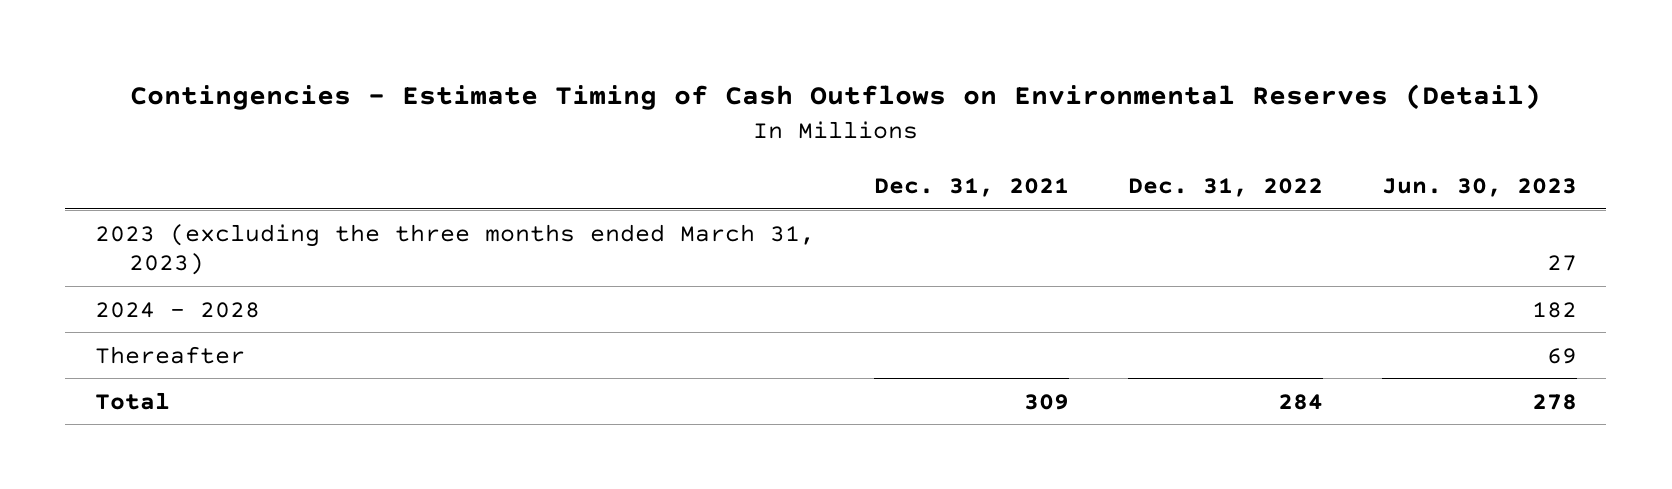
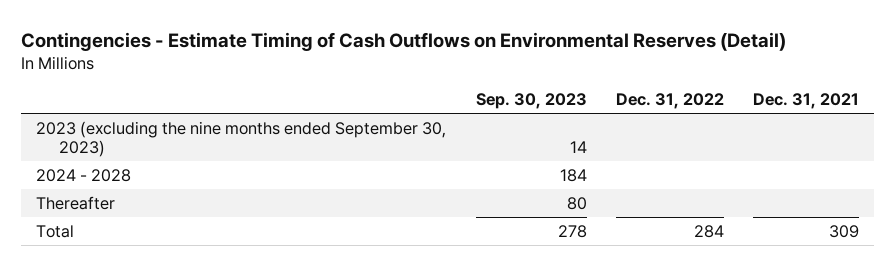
[1381,178,1577,198] Jun. 30, 2023 -> none
none -> [475,93,587,110] Sep. 30, 2023
[94,223,815,275] 2023 (excluding the three months ended March 31, 2023) -> [36,120,447,157] 2023 (excluding the nine months ended September 30, 2023)

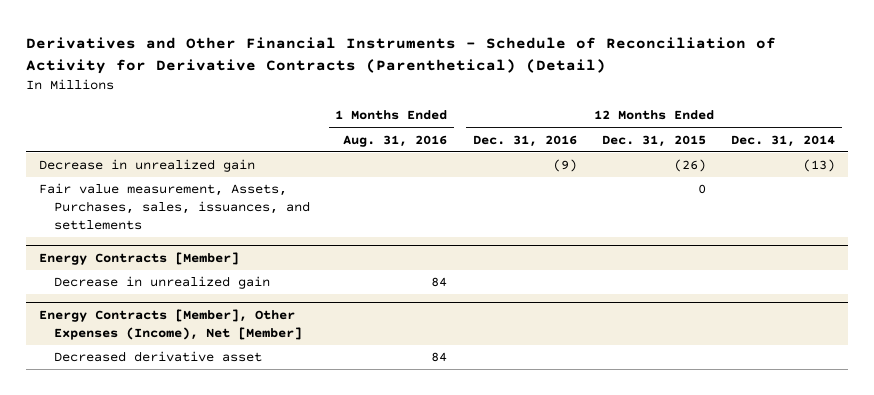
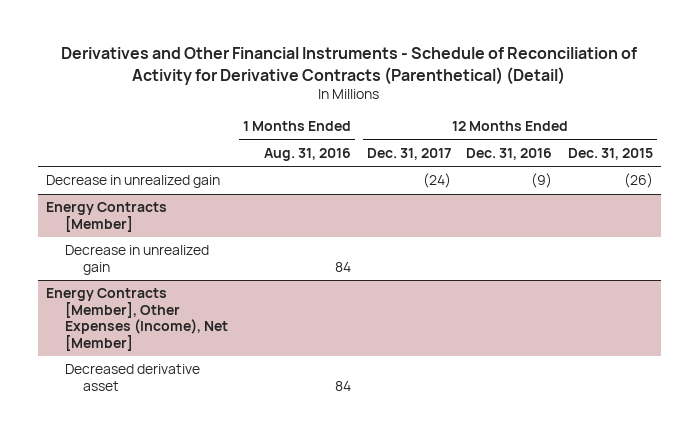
[731,134,836,147] Dec. 31, 2014 -> none
none -> [366,148,451,161] Dec. 31, 2017
[38,183,311,231] Fair value measurement, Assets, Purchases, sales, issuances, and settlements -> none

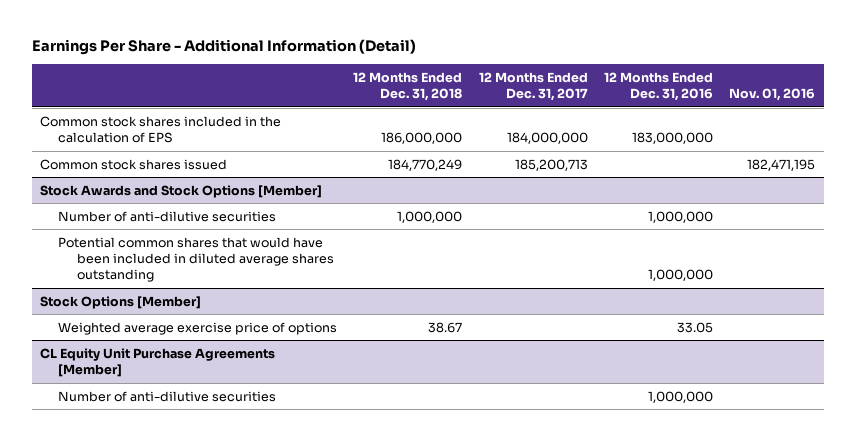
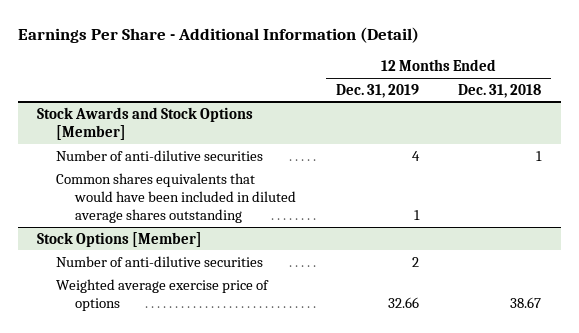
[478,71,588,102] 12 Months Ended Dec. 31, 2017 -> none
[604,71,714,102] 12 Months Ended Dec. 31, 2016 -> none
[729,88,816,102] Nov. 01, 2016 -> none
none -> [335,83,419,98] Dec. 31, 2019
[39,115,281,144] Common stock shares included in the calculation of EPS -> none
[39,158,227,170] Common stock shares issued -> none
[397,210,463,223] 1,000,000 -> [536,150,543,161] 1
[58,236,334,283] Potential common shares that would have been included in diluted average shares outstanding -> [56,172,297,224] Common shares equivalents that would have been included in diluted average shares outstanding
none -> [56,255,264,267] Number of anti-dilutive securities
[39,347,275,378] CL Equity Unit Purchase Agreements [Member] -> none
[58,390,277,402] Number of anti-dilutive securities -> none

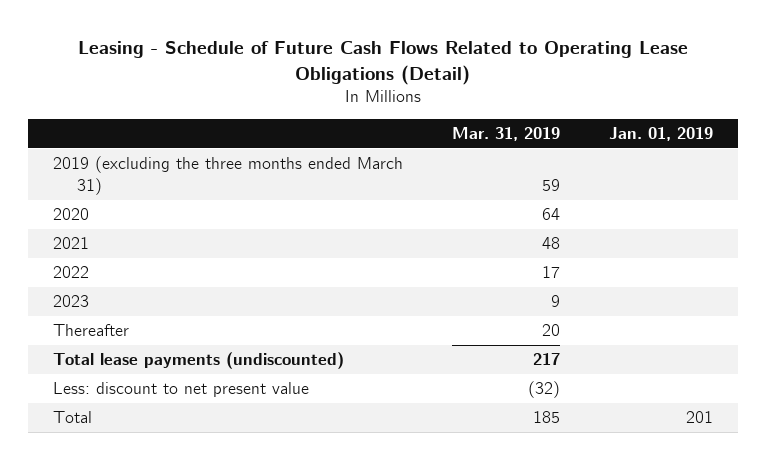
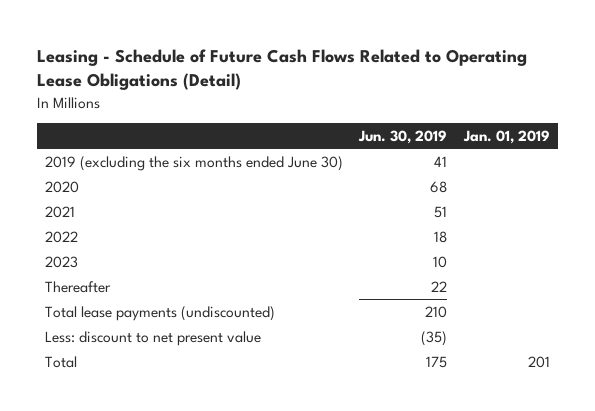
[451,126,560,141] Mar. 31, 2019 -> none
none -> [358,130,448,145] Jun. 30, 2019
[52,156,403,195] 2019 (excluding the three months ended March 31) -> [45,155,344,171] 2019 (excluding the six months ended June 30)

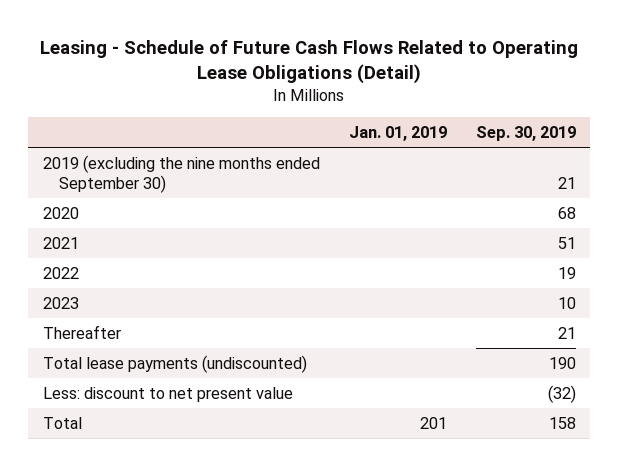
[358,130,448,145] Jun. 30, 2019 -> none
none -> [475,126,576,142] Sep. 30, 2019
[45,155,344,171] 2019 (excluding the six months ended June 30) -> [42,154,320,194] 2019 (excluding the nine months ended September 30)

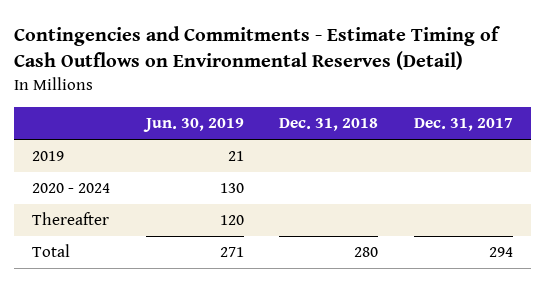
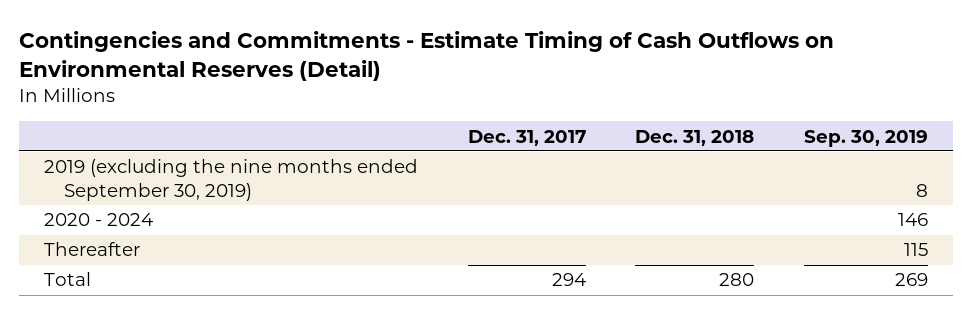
[142,118,244,133] Jun. 30, 2019 -> none
none -> [804,129,929,147] Sep. 30, 2019
[31,151,64,162] 2019 -> [44,159,419,201] 2019 (excluding the nine months ended September 30, 2019)

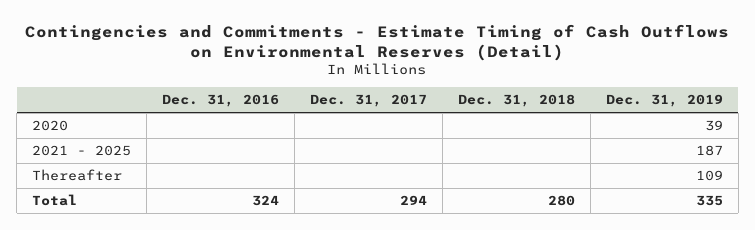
[804,129,929,147] Sep. 30, 2019 -> none
none -> [162,94,280,108] Dec. 31, 2016
none -> [605,94,723,108] Dec. 31, 2019
[44,159,419,201] 2019 (excluding the nine months ended September 30, 2019) -> none
none -> [32,120,69,132] 2020
[44,213,154,227] 2020 - 2024 -> [32,145,132,157] 2021 - 2025

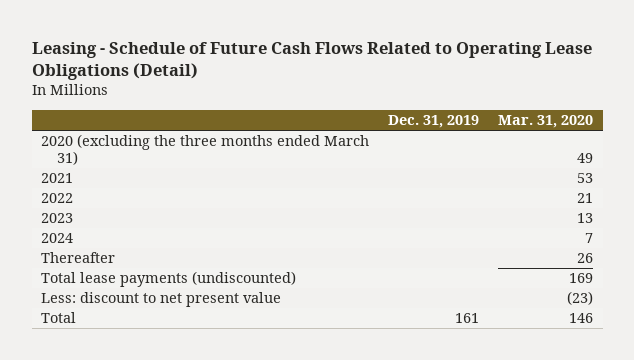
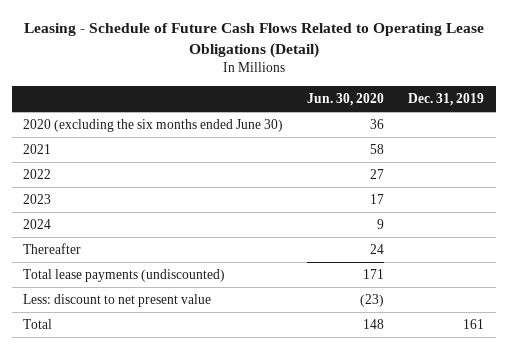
[498,115,594,129] Mar. 31, 2020 -> none
none -> [307,92,385,106] Jun. 30, 2020
[41,134,370,165] 2020 (excluding the three months ended March 31) -> [23,119,284,133] 2020 (excluding the six months ended June 30)

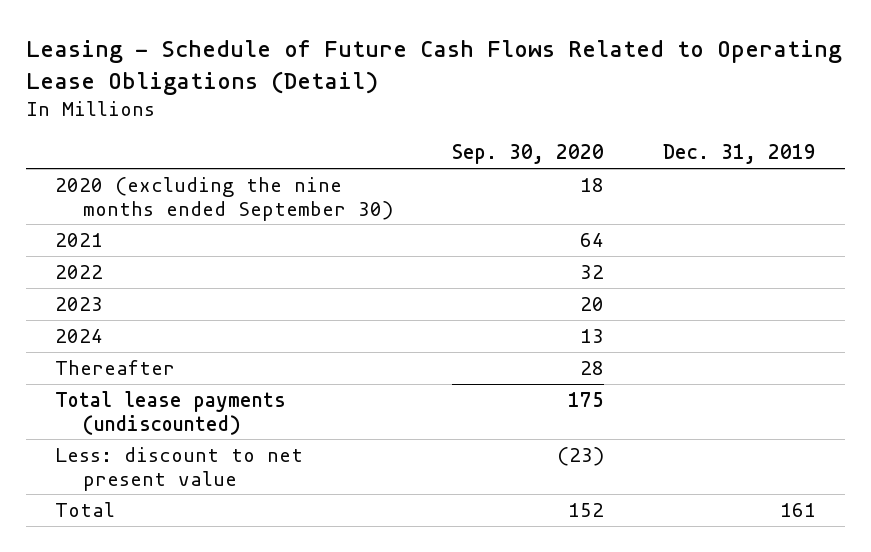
[307,92,385,106] Jun. 30, 2020 -> none
none -> [451,144,604,165] Sep. 30, 2020
[23,119,284,133] 2020 (excluding the six months ended June 30) -> [55,176,394,221] 2020 (excluding the nine months ended September 30)

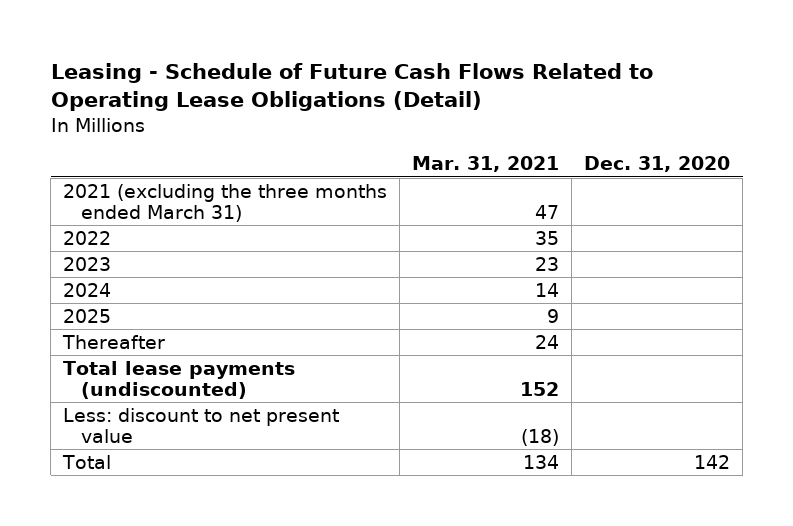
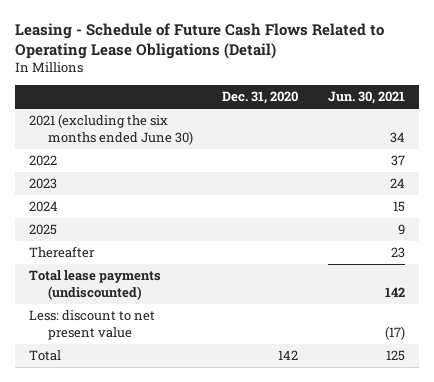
[412,156,560,173] Mar. 31, 2021 -> none
none -> [327,91,405,105] Jun. 30, 2021
[63,183,388,222] 2021 (excluding the three months ended March 31) -> [29,114,194,145] 2021 (excluding the six months ended June 30)

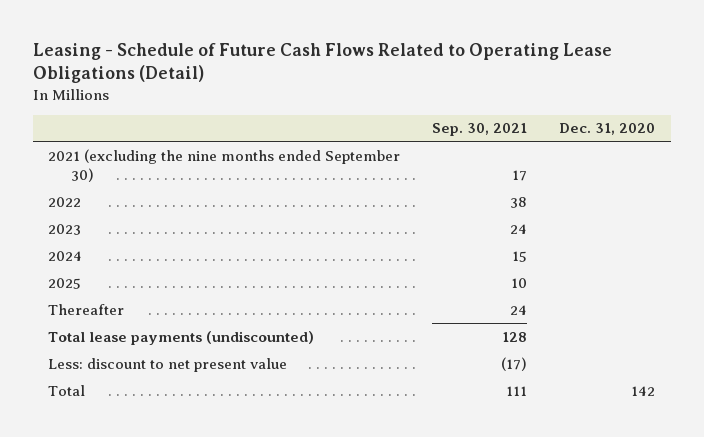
[327,91,405,105] Jun. 30, 2021 -> none
none -> [432,123,528,137] Sep. 30, 2021
[29,114,194,145] 2021 (excluding the six months ended June 30) -> [48,148,401,182] 2021 (excluding the nine months ended September 30)

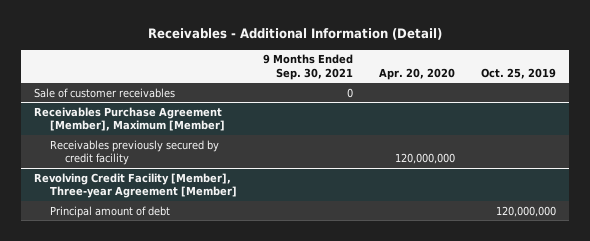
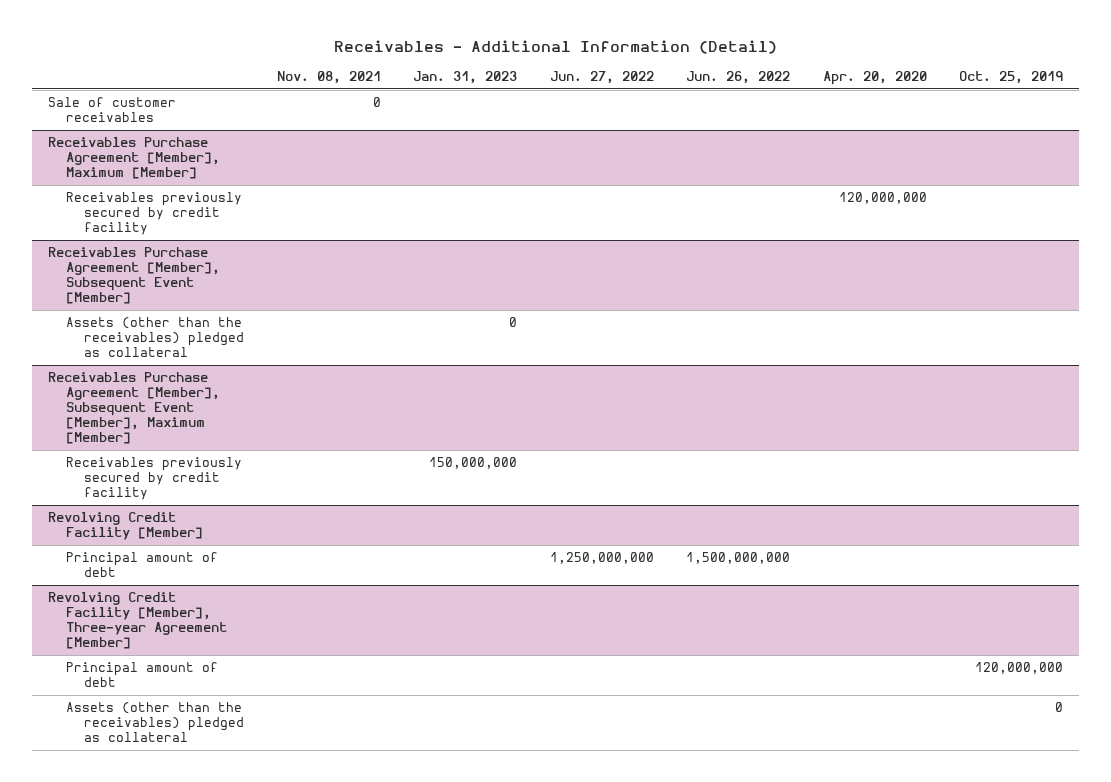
[262,54,353,80] 9 Months Ended Sep. 30, 2021 -> none
none -> [276,71,381,85] Nov. 08, 2021
none -> [413,71,518,85] Jan. 31, 2023
none -> [549,71,654,85] Jun. 27, 2022
none -> [686,71,791,85] Jun. 26, 2022
none -> [48,247,221,305] Receivables Purchase Agreement [Member], Subsequent Event [Member]
none -> [66,317,245,358] Assets (other than the receivables) pledged as collateral
none -> [48,372,221,445] Receivables Purchase Agreement [Member], Subsequent Event [Member], Maximum [Member]
none -> [66,457,243,501] Receivables previously secured by credit facility
none -> [48,512,204,541] Revolving Credit Facility [Member]
none -> [66,552,219,578] Principal amount of debt
none -> [66,702,245,743] Assets (other than the receivables) pledged as collateral

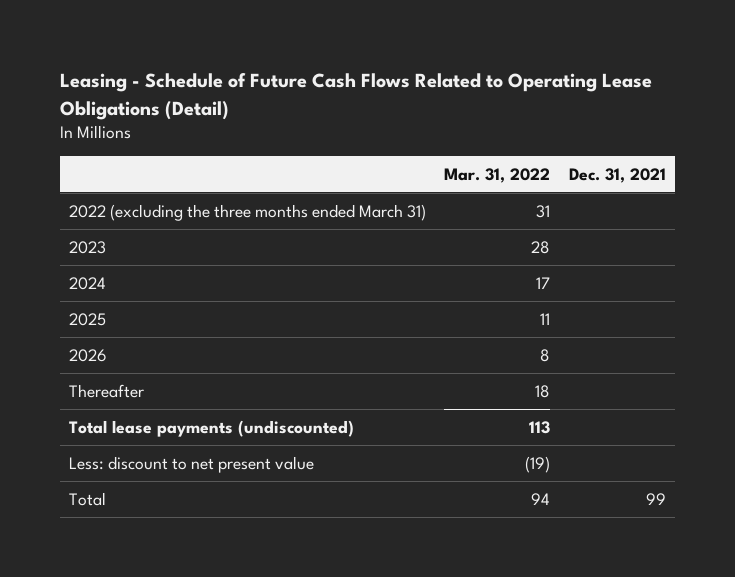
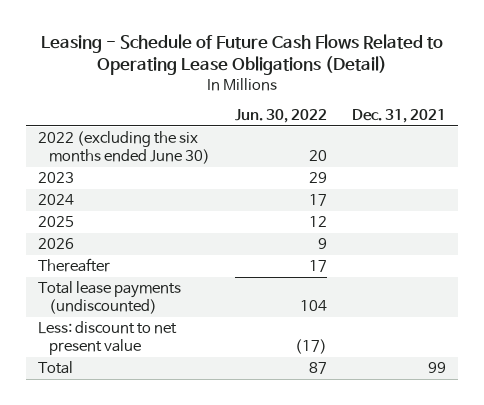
[444,167,551,183] Mar. 31, 2022 -> none
none -> [234,109,327,124] Jun. 30, 2022
[69,203,427,221] 2022 (excluding the three months ended March 31) -> [38,131,210,164] 2022 (excluding the six months ended June 30)

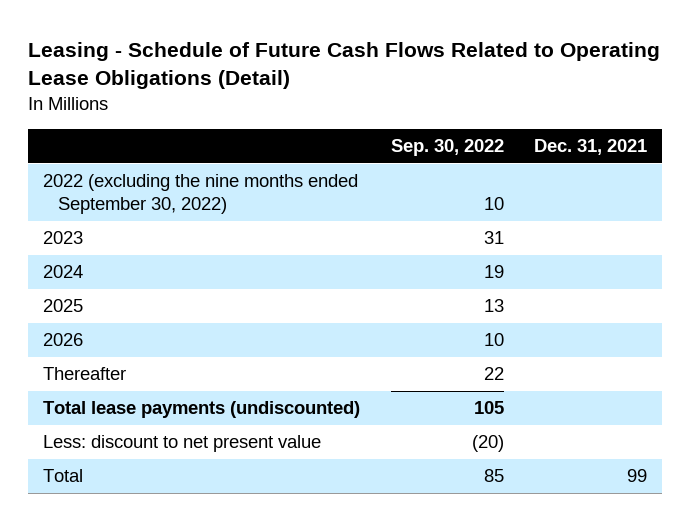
[234,109,327,124] Jun. 30, 2022 -> none
none -> [390,139,504,157] Sep. 30, 2022
[38,131,210,164] 2022 (excluding the six months ended June 30) -> [43,174,359,215] 2022 (excluding the nine months ended September 30, 2022)

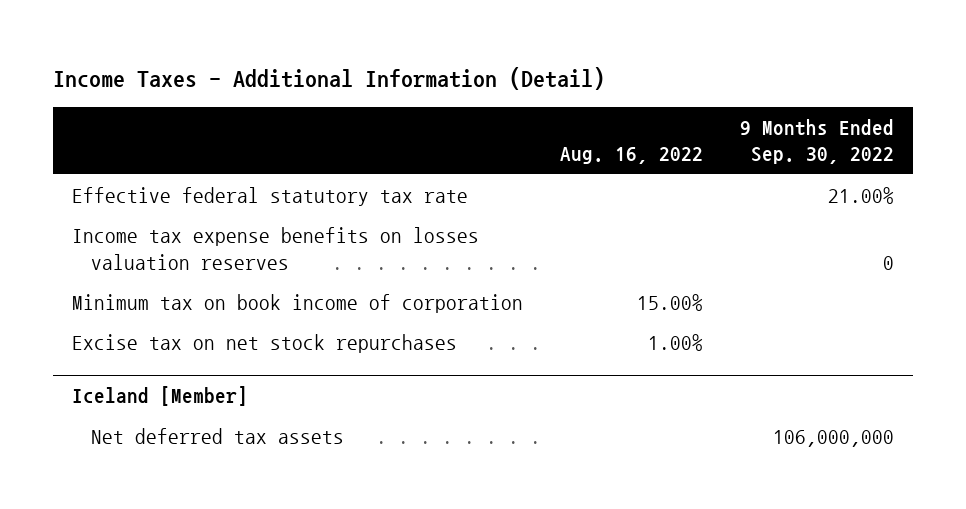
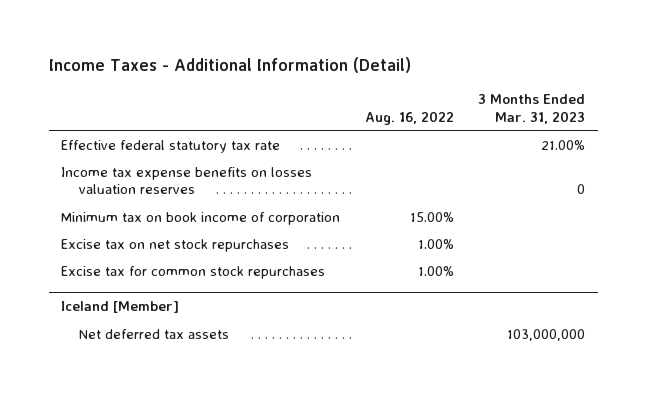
[740,118,895,165] 9 Months Ended Sep. 30, 2022 -> none
none -> [478,94,586,124] 3 Months Ended Mar. 31, 2023
none -> [60,265,325,279] Excise tax for common stock repurchases

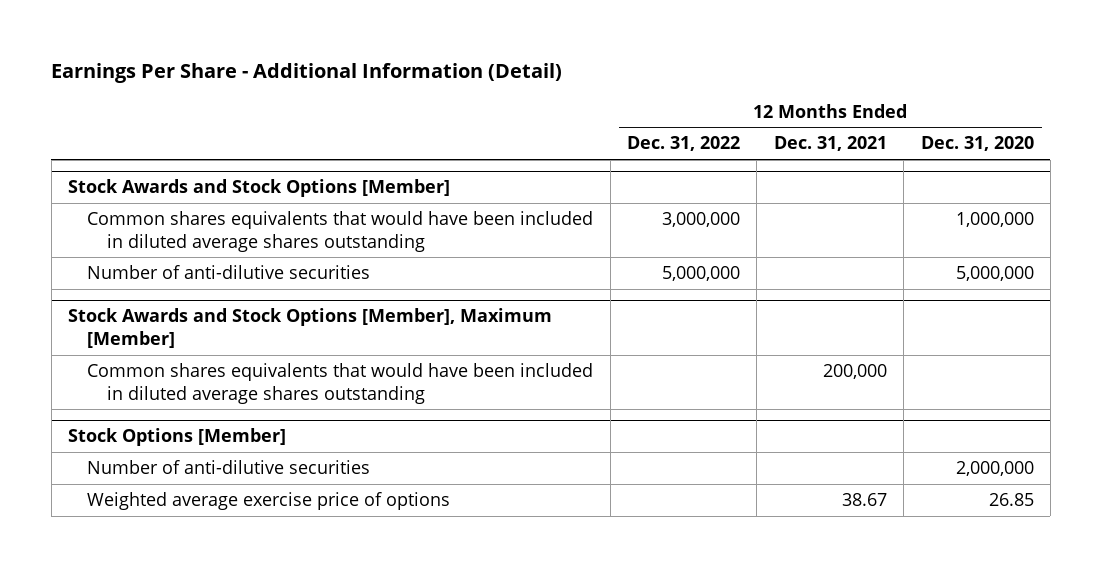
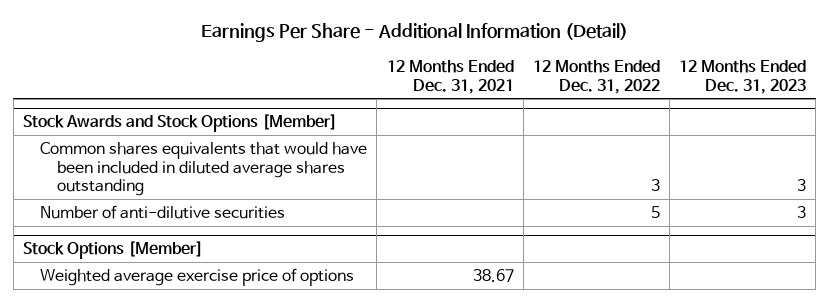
[920,136,1034,152] Dec. 31, 2020 -> none
none -> [679,60,807,94] 12 Months Ended Dec. 31, 2023
[68,308,553,348] Stock Awards and Stock Options [Member], Maximum [Member] -> none
[87,363,594,404] Common shares equivalents that would have been included in diluted average shares outstanding -> none
[662,212,741,228] 3,000,000 -> [650,179,660,192] 3
[662,266,741,282] 5,000,000 -> [650,205,660,218] 5
[87,460,371,475] Number of anti-dilutive securities -> none

